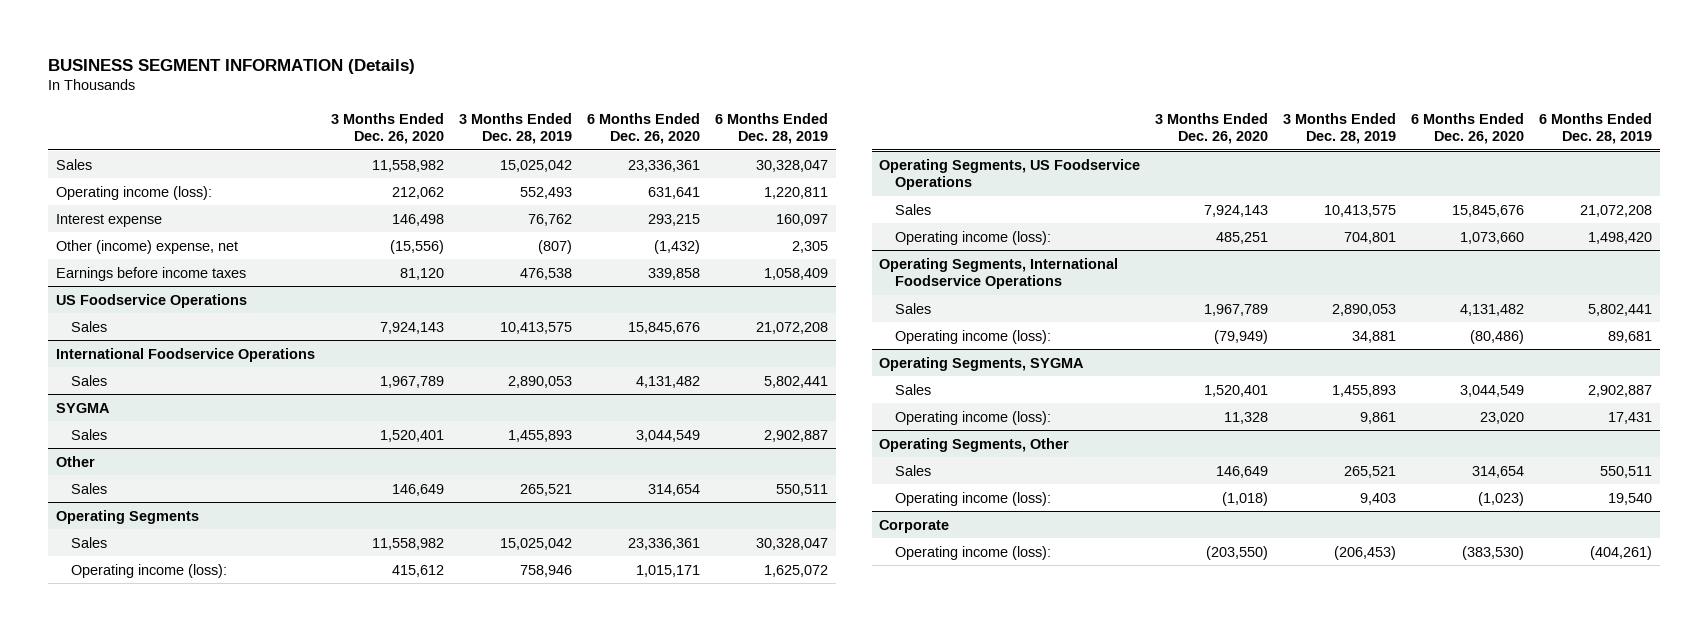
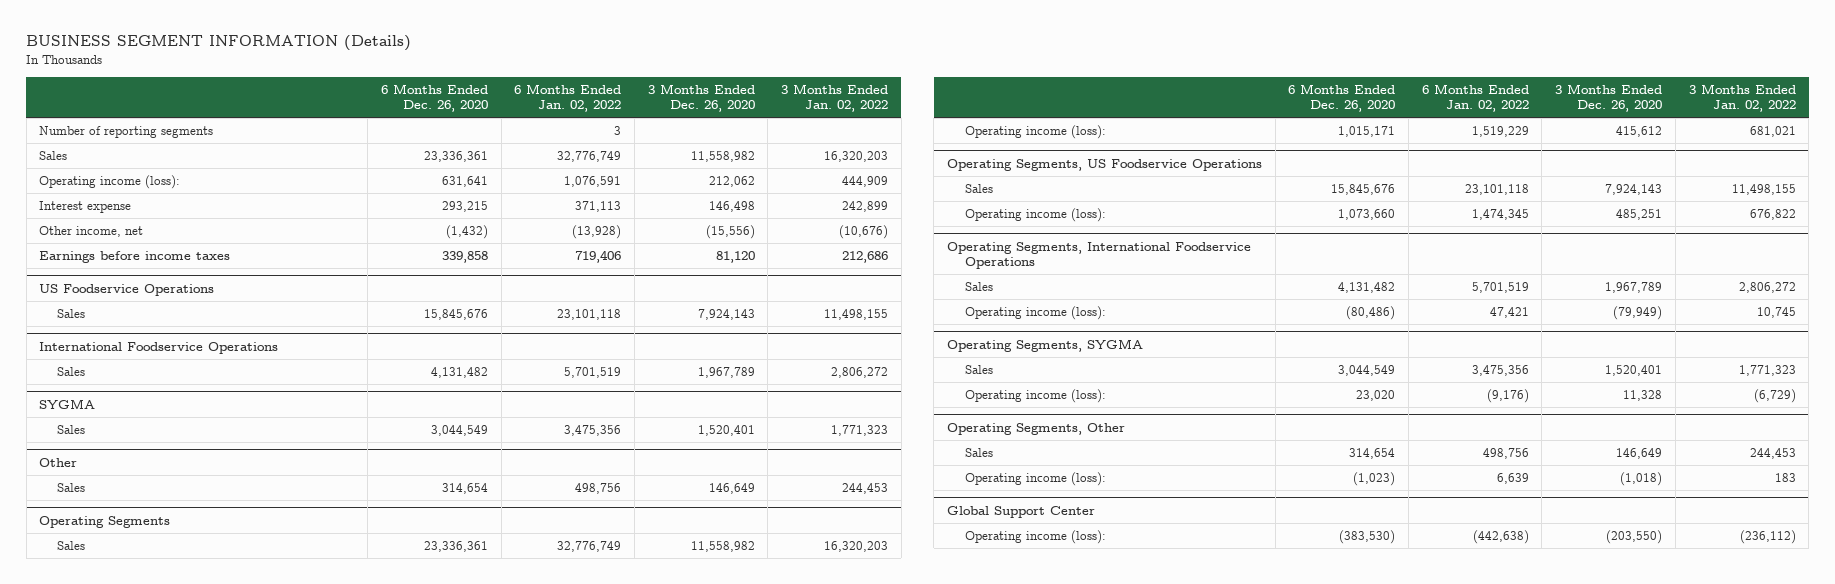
[459,112,573,144] 3 Months Ended Dec. 28, 2019 -> none
[715,112,829,144] 6 Months Ended Dec. 28, 2019 -> none
none -> [514,83,622,113] 6 Months Ended Jan. 02, 2022
none -> [781,83,889,113] 3 Months Ended Jan. 02, 2022
none -> [39,126,214,139] Number of reporting segments
[55,239,238,254] Other (income) expense, net -> [39,226,144,238] Other income, net
[879,519,950,533] Corporate -> [946,505,1095,518] Global Support Center

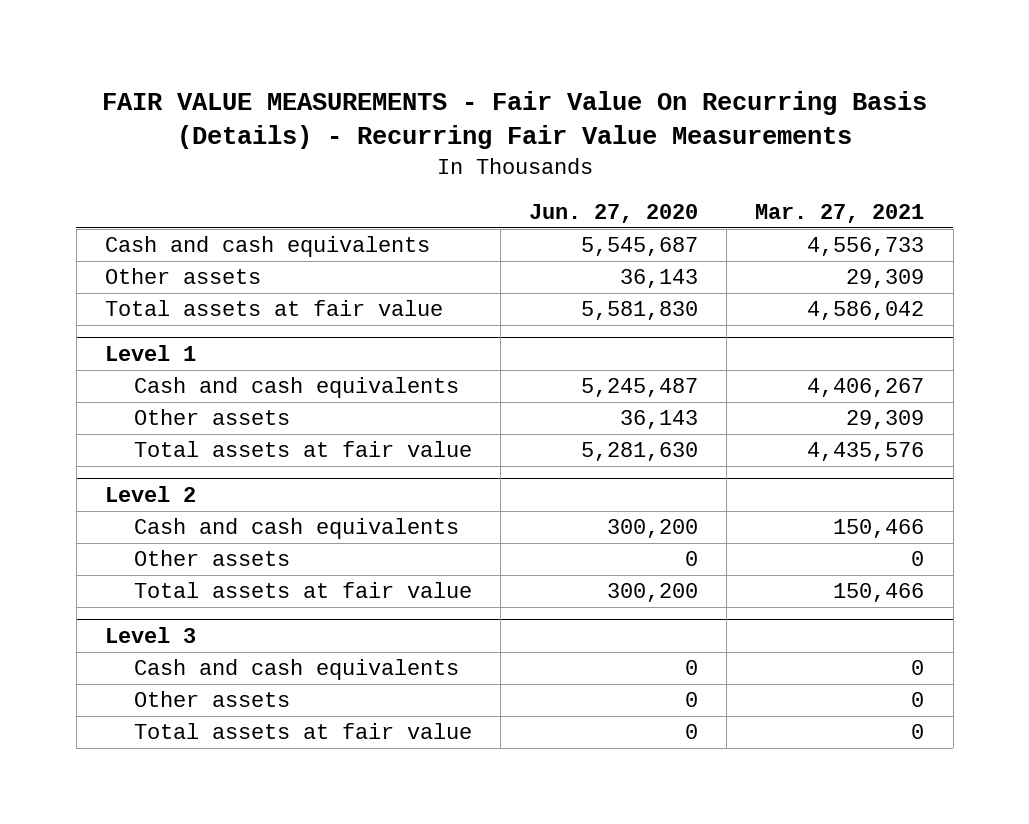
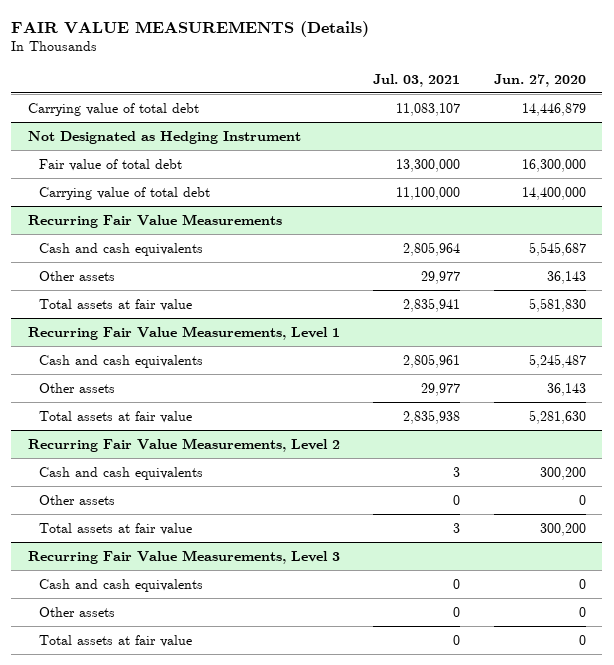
[101,91,927,150] FAIR VALUE MEASUREMENTS - Fair Value On Recurring Basis (Details) - Recurring Fair Value Measurements -> [11,20,370,37] FAIR VALUE MEASUREMENTS (Details)
[755,204,925,224] Mar. 27, 2021 -> none
none -> [373,73,461,87] Jul. 03, 2021
none -> [27,102,199,116] Carrying value of total debt
none -> [27,130,301,144] Not Designated as Hedging Instrument
none -> [39,158,183,171] Fair value of total debt
none -> [39,186,211,200] Carrying value of total debt
none -> [27,213,282,228] Recurring Fair Value Measurements
[104,345,196,362] Level 1 -> none
none -> [27,325,340,340] Recurring Fair Value Measurements, Level 1
[104,486,196,503] Level 2 -> none
none -> [27,437,340,452] Recurring Fair Value Measurements, Level 2
[104,627,196,644] Level 3 -> none
none -> [27,549,340,564] Recurring Fair Value Measurements, Level 3

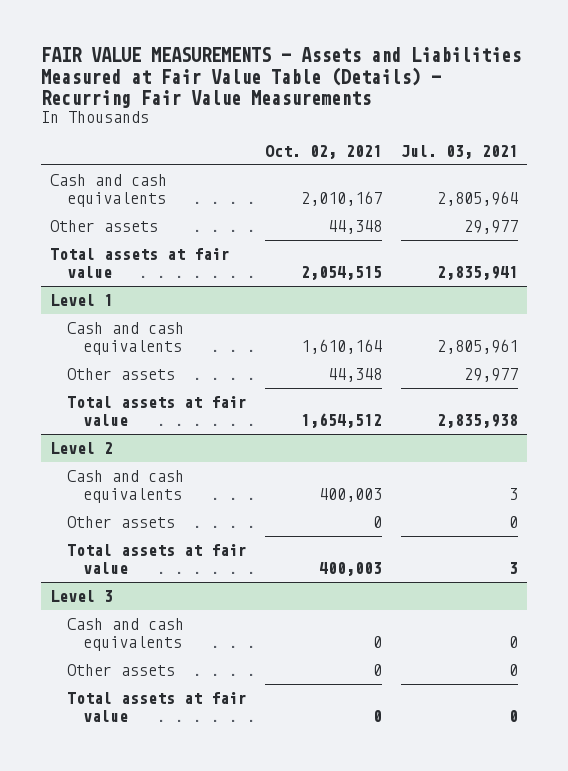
[11,20,370,37] FAIR VALUE MEASUREMENTS (Details) -> [41,47,522,108] FAIR VALUE MEASUREMENTS - Assets and Liabilities Measured at Fair Value Table (Details) - Recurring Fair Value Measurements
[493,73,586,87] Jun. 27, 2020 -> none
none -> [265,145,383,160] Oct. 02, 2021
[27,102,199,116] Carrying value of total debt -> none
[27,130,301,144] Not Designated as Hedging Instrument -> none
[39,158,183,171] Fair value of total debt -> none
[39,186,211,200] Carrying value of total debt -> none
[27,213,282,228] Recurring Fair Value Measurements -> none
[27,325,340,340] Recurring Fair Value Measurements, Level 1 -> none
none -> [50,294,114,307] Level 1
[27,437,340,452] Recurring Fair Value Measurements, Level 2 -> none
none -> [50,442,114,455] Level 2
[27,549,340,564] Recurring Fair Value Measurements, Level 3 -> none
none -> [50,590,114,603] Level 3

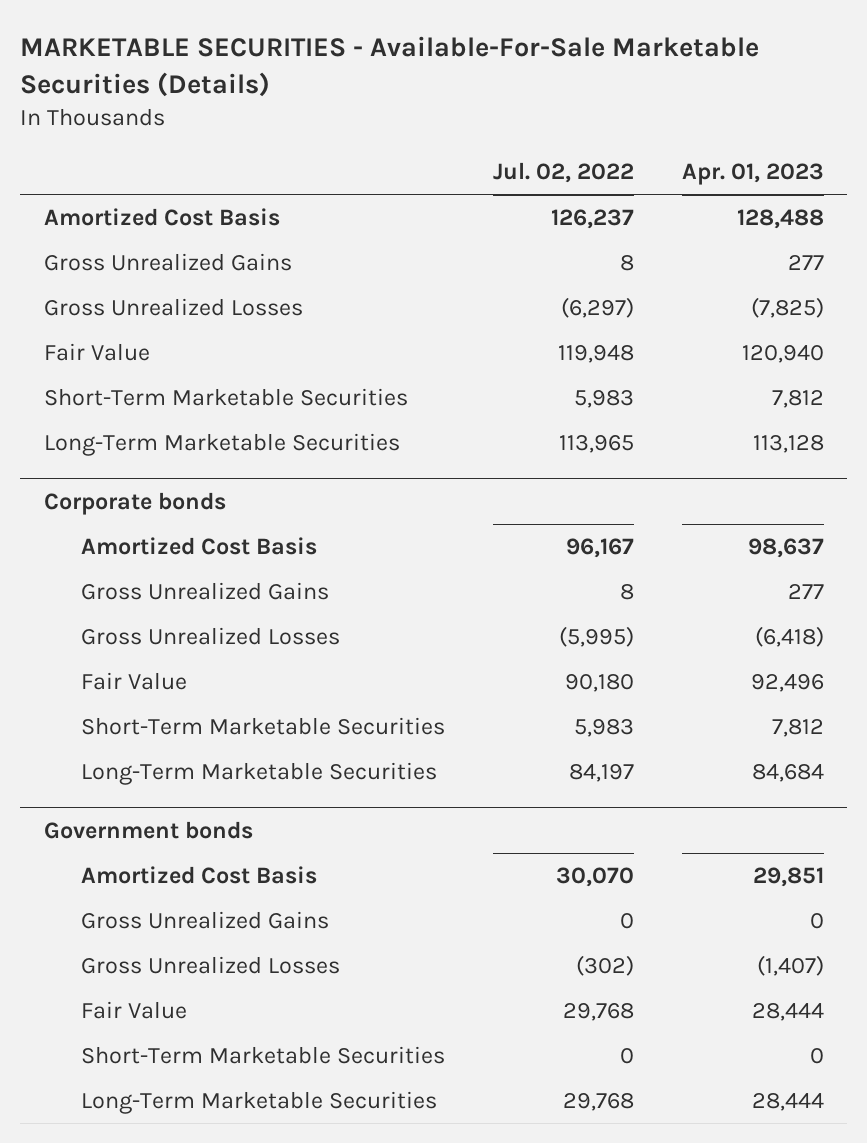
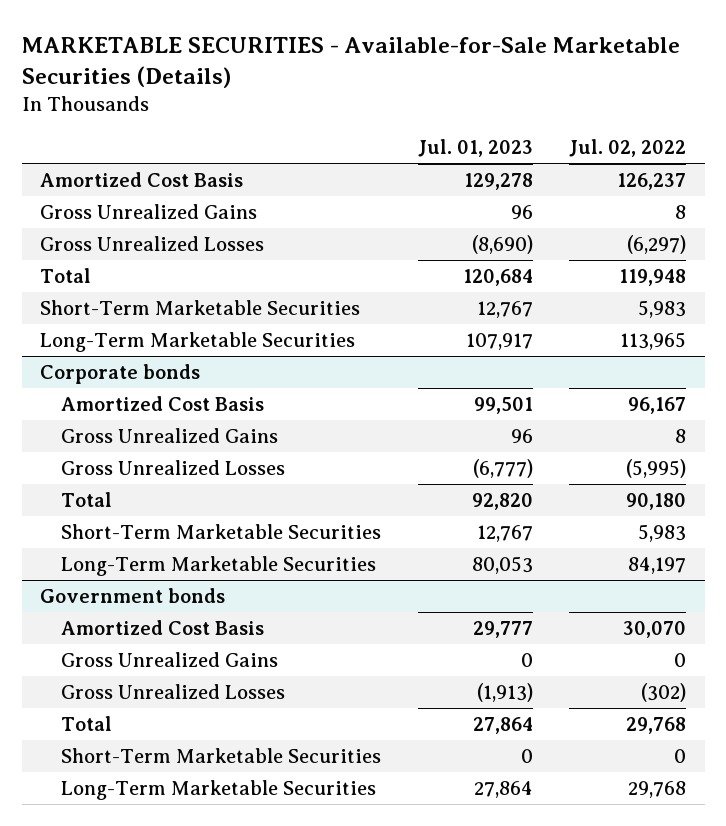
[19,36,759,98] MARKETABLE SECURITIES - Available-For-Sale Marketable Securities (Details) -> [21,36,680,88] MARKETABLE SECURITIES - Available-for-Sale Marketable Securities (Details)
[681,162,824,185] Apr. 01, 2023 -> none
none -> [417,138,533,157] Jul. 01, 2023
[43,343,150,362] Fair Value -> [40,267,92,283] Total
[81,672,188,691] Fair Value -> [60,491,112,507] Total
[81,1001,188,1020] Fair Value -> [60,715,112,731] Total

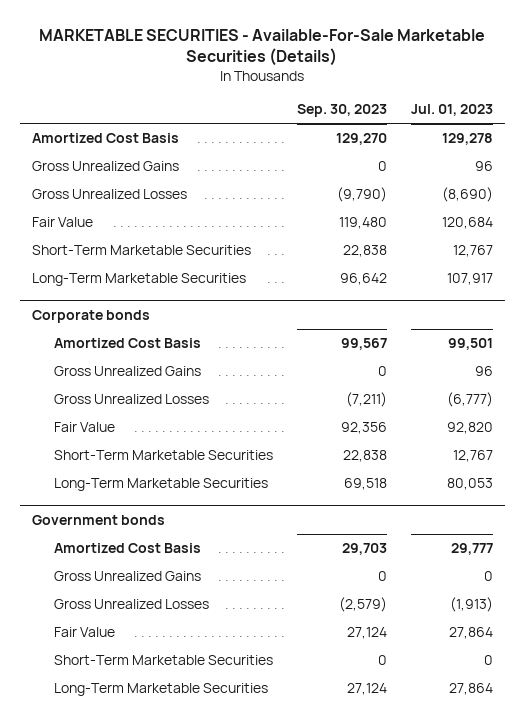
[21,36,680,88] MARKETABLE SECURITIES - Available-for-Sale Marketable Securities (Details) -> [39,29,486,67] MARKETABLE SECURITIES - Available-For-Sale Marketable Securities (Details)
[569,138,687,157] Jul. 02, 2022 -> none
none -> [296,103,387,117] Sep. 30, 2023
[40,267,92,283] Total -> [31,217,93,228] Fair Value
[60,491,112,507] Total -> [53,422,115,433] Fair Value
[60,715,112,731] Total -> [53,627,115,638] Fair Value

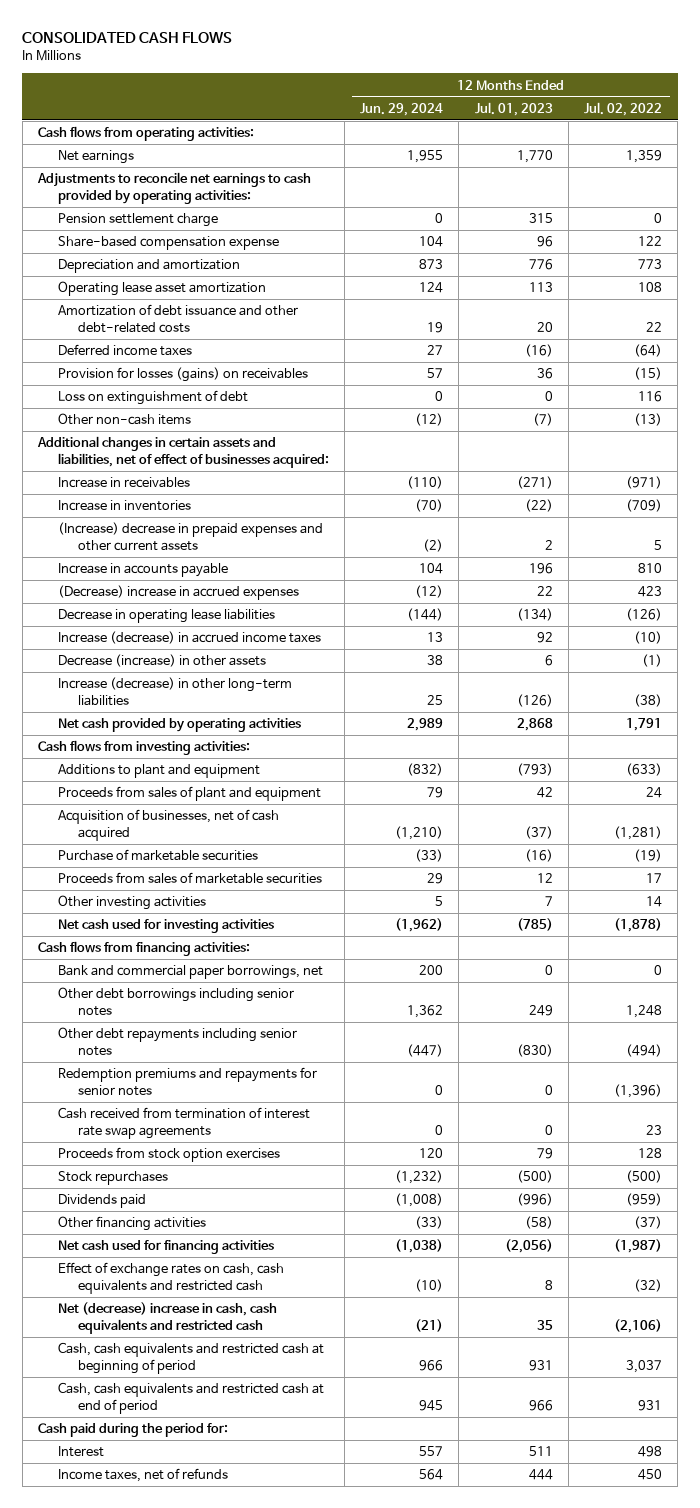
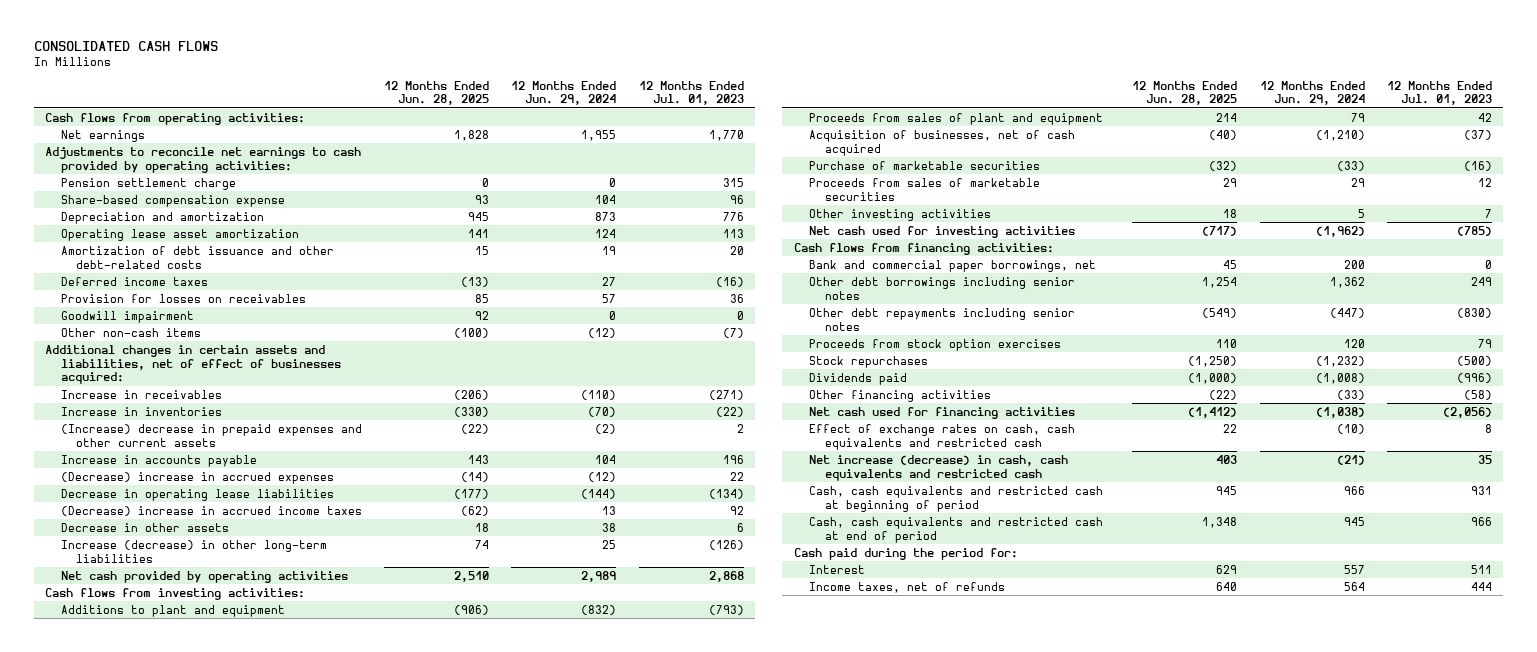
[584,102,663,117] Jul. 02, 2022 -> none
none -> [384,80,490,106] 12 Months Ended Jun. 28, 2025
[57,390,248,406] Loss on extinguishment of debt -> none
[57,367,308,383] Provision for losses (gains) on receivables -> [60,293,306,303] Provision for losses on receivables
none -> [60,310,194,323] Goodwill impairment
[57,631,321,645] Increase (decrease) in accrued income taxes -> [60,505,362,516] (Decrease) increase in accrued income taxes
[57,654,266,668] Decrease (increase) in other assets -> [60,522,229,532] Decrease in other assets
[57,1067,317,1097] Redemption premiums and repayments for senior notes -> none
[57,1107,310,1140] Cash received from termination of interest rate swap agreements -> none
[57,1302,277,1335] Net (decrease) increase in cash, cash equivalents and restricted cash -> [809,454,1069,481] Net increase (decrease) in cash, cash equivalents and restricted cash

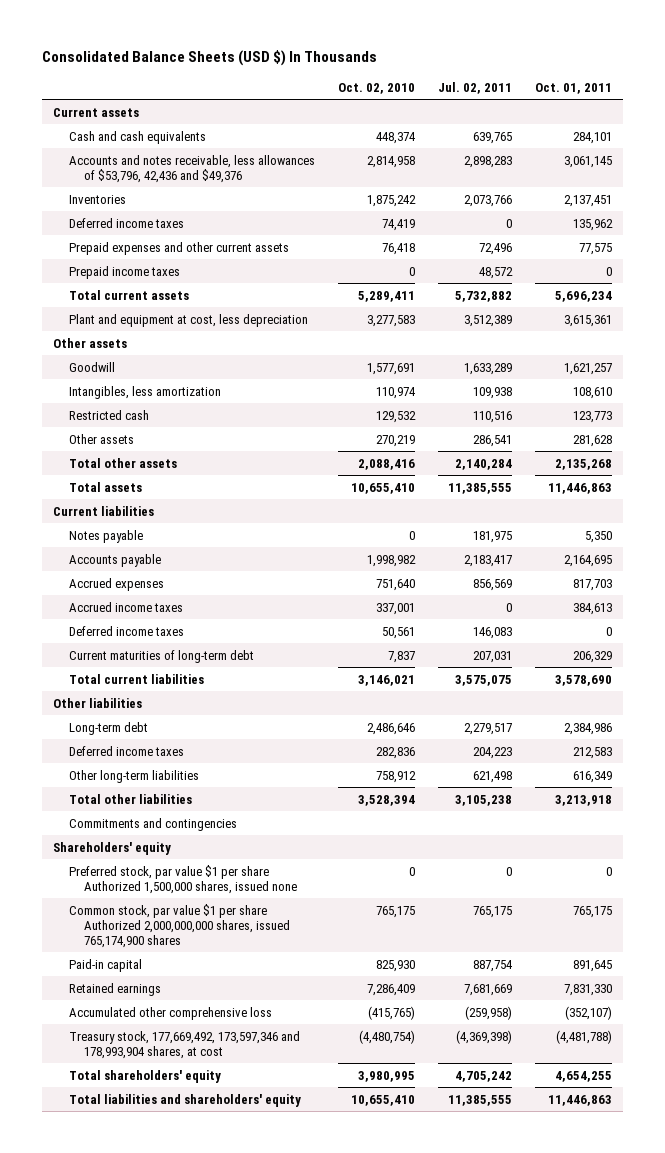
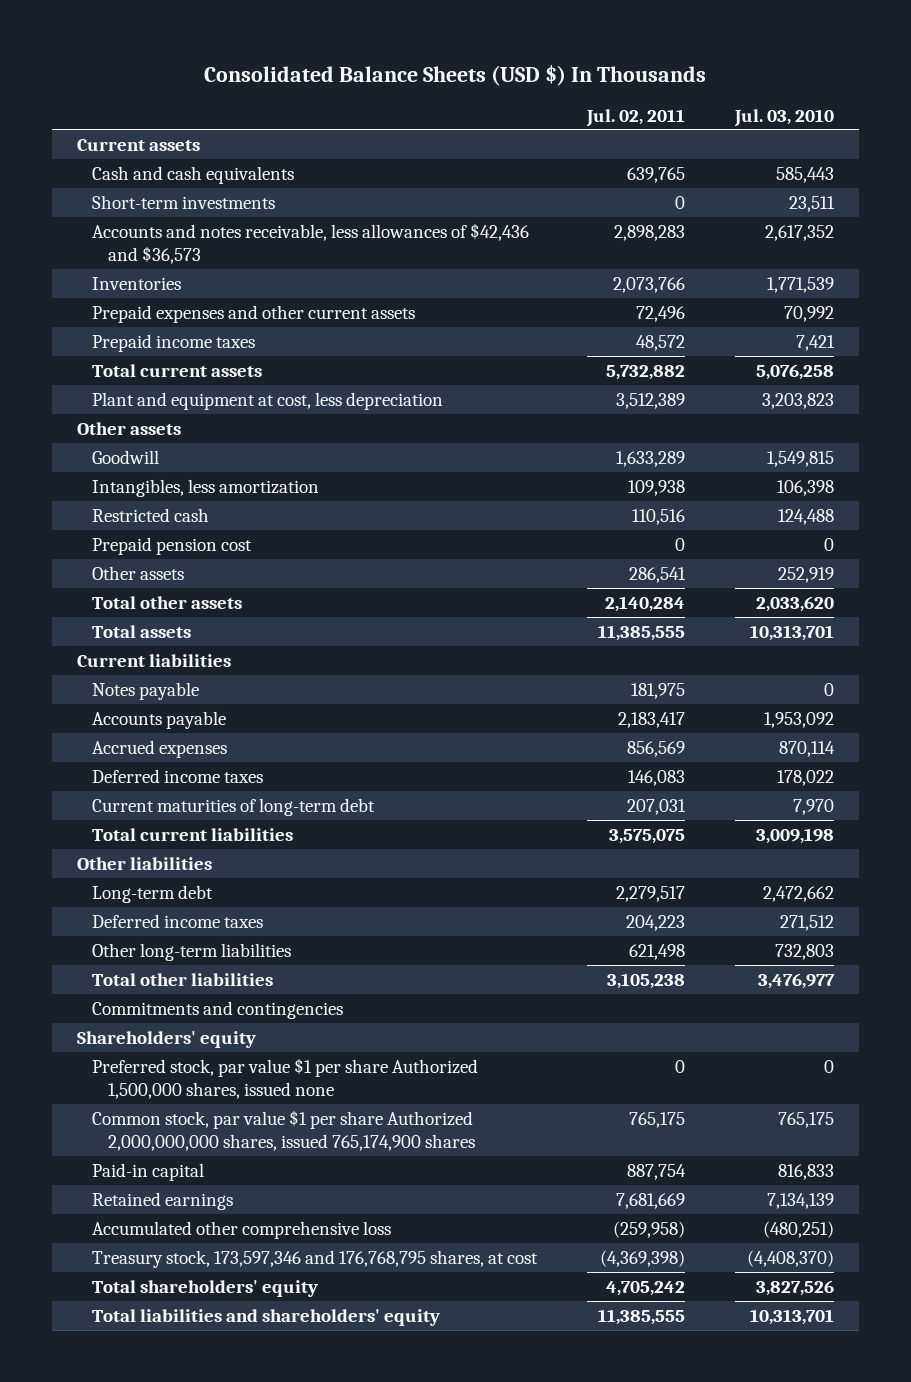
[337,83,415,95] Oct. 02, 2010 -> none
[534,83,612,95] Oct. 01, 2011 -> none
none -> [734,108,835,127] Jul. 03, 2010
none -> [92,194,276,209] Short-term investments
[68,154,315,183] Accounts and notes receivable, less allowances of $53,796, 42,436 and $49,376 -> [92,222,530,264] Accounts and notes receivable, less allowances of $42,436 and $36,573
[68,217,184,228] Deferred income taxes -> none
none -> [92,536,253,555] Prepaid pension cost
[68,601,183,612] Accrued income taxes -> none
[68,1030,300,1059] Treasury stock, 177,669,492, 173,597,346 and 178,993,904 shares, at cost -> [92,1249,539,1268] Treasury stock, 173,597,346 and 176,768,795 shares, at cost

